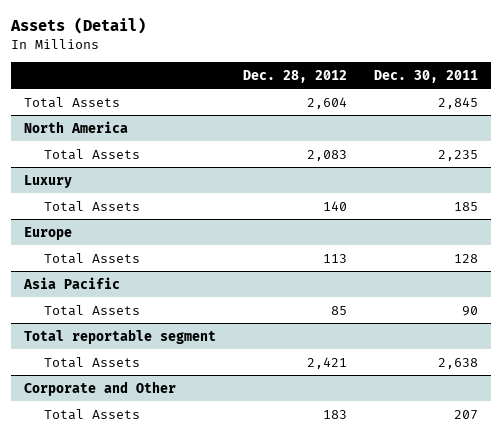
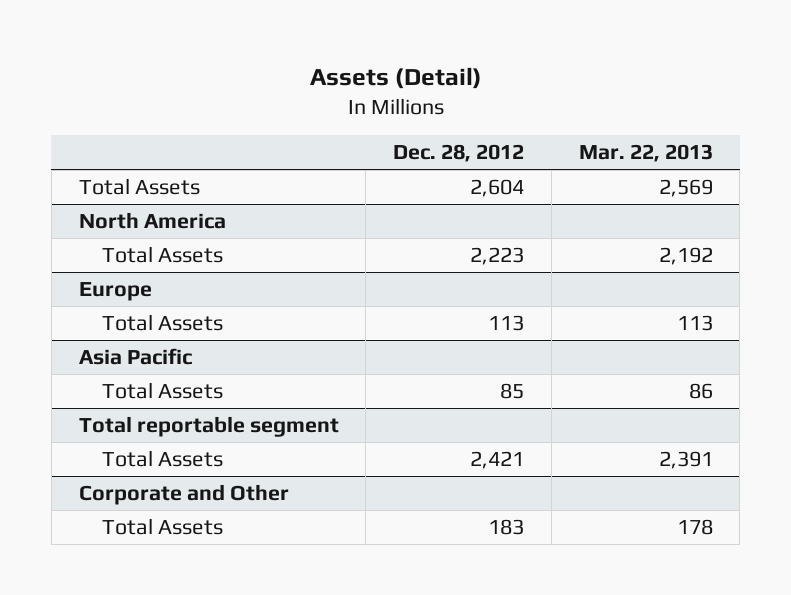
[373,70,478,84] Dec. 30, 2011 -> none
none -> [578,144,713,163] Mar. 22, 2013
[24,174,73,188] Luxury -> none
[44,200,141,212] Total Assets -> none
[307,149,348,161] 2,083 -> [470,247,525,266] 2,223

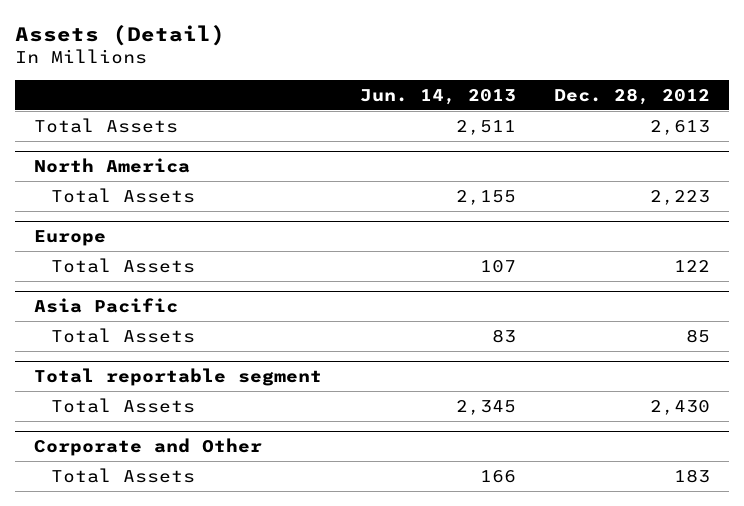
[578,144,713,163] Mar. 22, 2013 -> none
none -> [359,88,516,105] Jun. 14, 2013
[470,179,525,198] 2,604 -> [649,119,710,135] 2,613
[488,315,525,332] 113 -> [673,259,710,272] 122
[470,451,525,470] 2,421 -> [649,399,710,415] 2,430

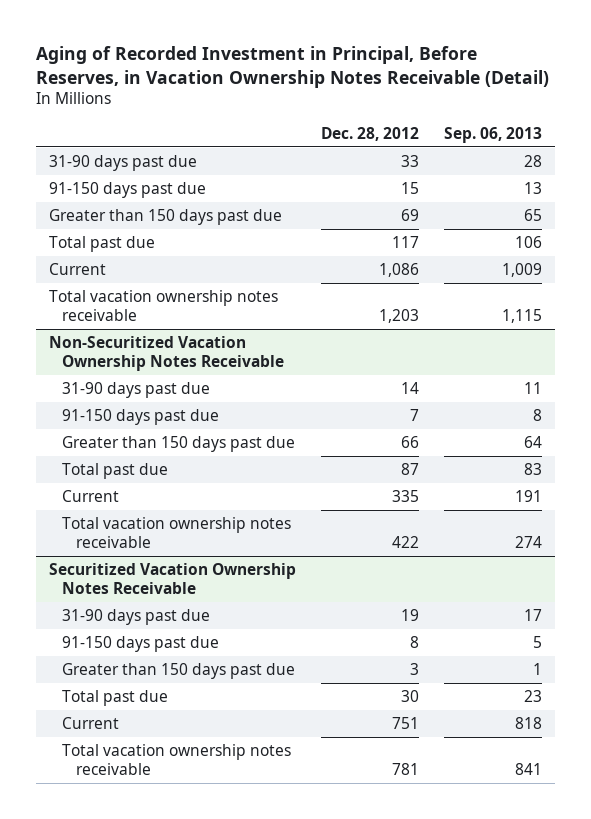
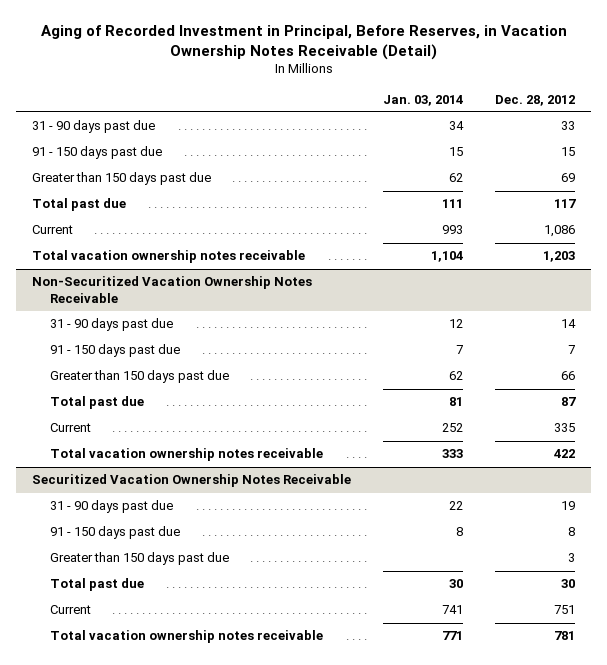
[444,126,543,143] Sep. 06, 2013 -> none
none -> [383,94,464,106] Jan. 03, 2014
[48,155,197,172] 31-90 days past due -> [32,120,156,134] 31 - 90 days past due
[48,182,206,199] 91-150 days past due -> [32,146,163,160] 91 - 150 days past due
[62,382,211,399] 31-90 days past due -> [49,318,173,332] 31 - 90 days past due
[62,409,220,426] 91-150 days past due -> [49,344,180,358] 91 - 150 days past due
[62,609,211,626] 31-90 days past due -> [49,500,173,514] 31 - 90 days past due
[62,636,220,653] 91-150 days past due -> [49,526,180,540] 91 - 150 days past due

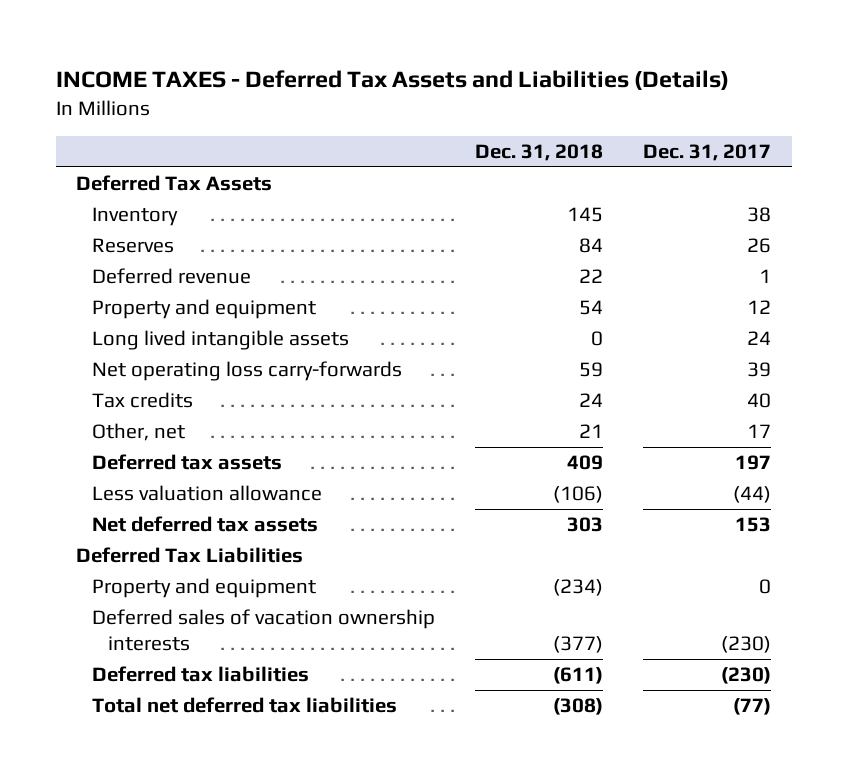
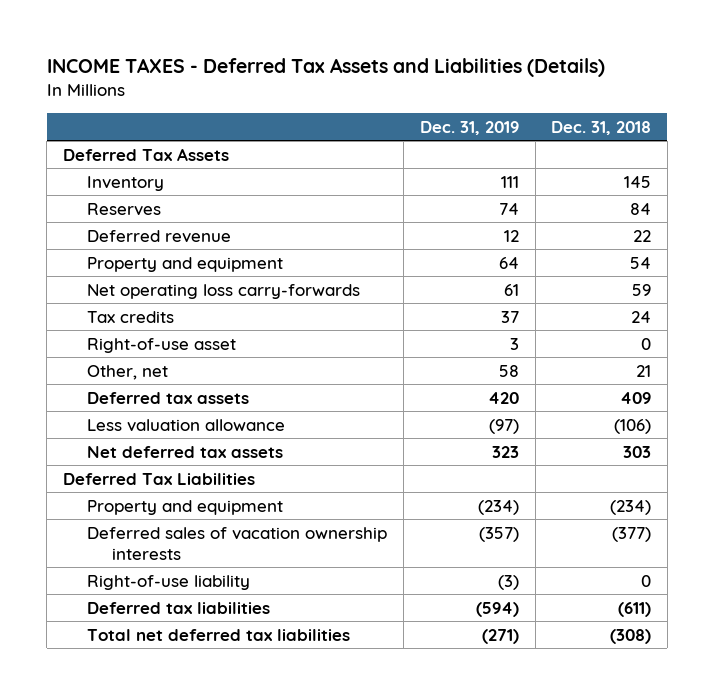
[643,143,772,161] Dec. 31, 2017 -> none
none -> [419,120,519,135] Dec. 31, 2019
[92,330,350,351] Long lived intangible assets -> none
none -> [87,337,237,353] Right-of-use asset
none -> [87,574,251,590] Right-of-use liability

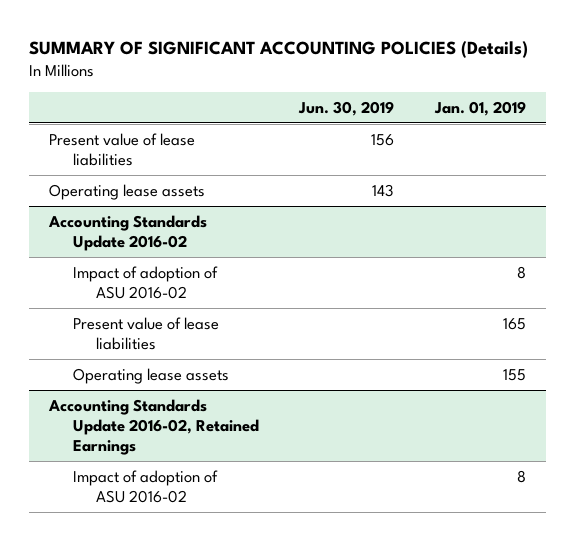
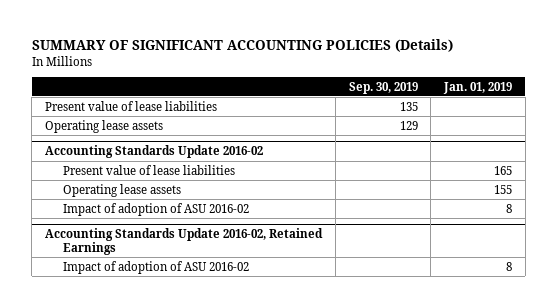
[298,100,395,116] Jun. 30, 2019 -> none
none -> [348,81,418,94] Sep. 30, 2019
[72,265,218,299] Impact of adoption of ASU 2016-02 -> [62,202,249,216] Impact of adoption of ASU 2016-02

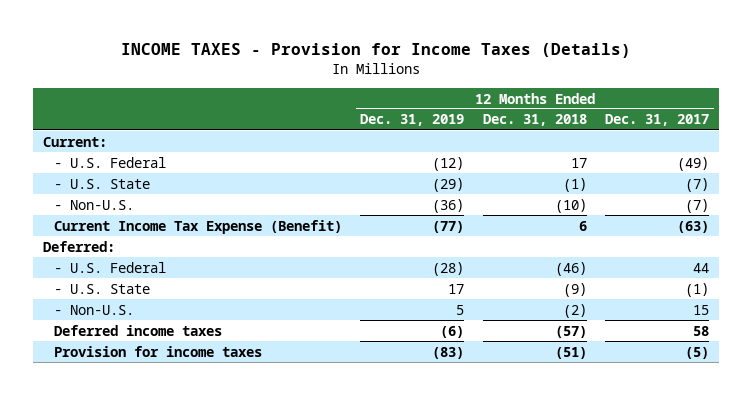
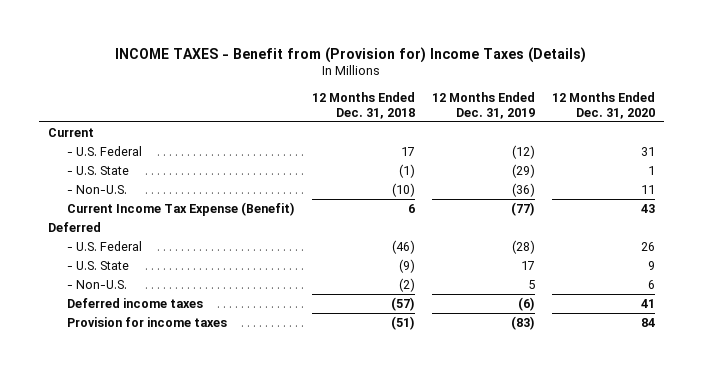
[121,43,632,59] INCOME TAXES - Provision for Income Taxes (Details) -> [115,46,587,63] INCOME TAXES - Benefit from (Provision for) Income Taxes (Details)
[605,114,710,127] Dec. 31, 2017 -> none
none -> [552,91,656,119] 12 Months Ended Dec. 31, 2020
[42,136,107,147] Current: -> [47,128,94,138] Current
[42,240,115,252] Deferred: -> [47,222,101,233] Deferred

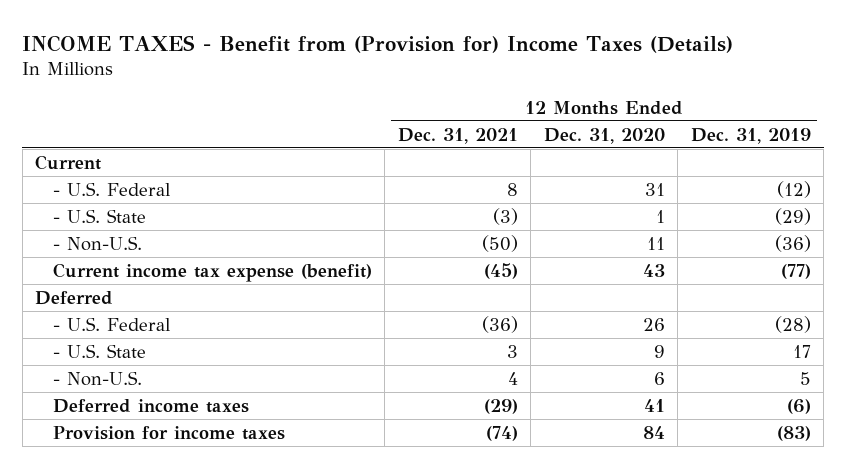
[312,91,416,119] 12 Months Ended Dec. 31, 2018 -> none
none -> [397,127,518,144] Dec. 31, 2021
[66,202,295,217] Current Income Tax Expense (Benefit) -> [52,262,372,282] Current income tax expense (benefit)

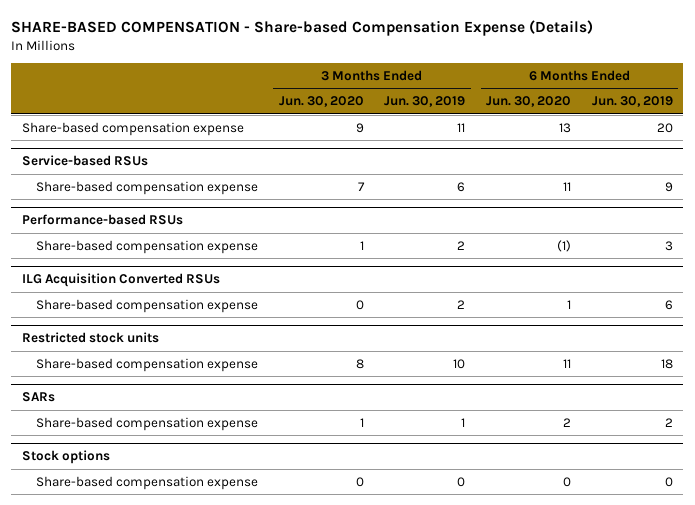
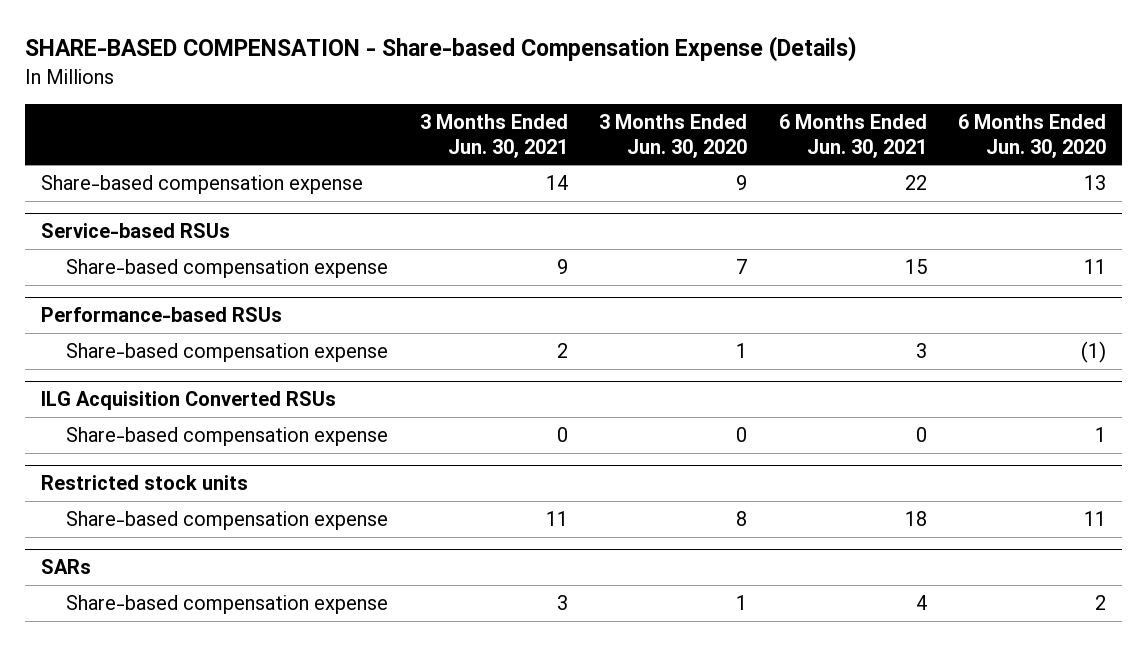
[384,96,466,108] Jun. 30, 2019 -> none
[591,96,673,108] Jun. 30, 2019 -> none
none -> [419,113,568,158] 3 Months Ended Jun. 30, 2021
none -> [778,113,927,158] 6 Months Ended Jun. 30, 2021
[21,450,110,465] Stock options -> none
[35,475,258,490] Share-based compensation expense -> none

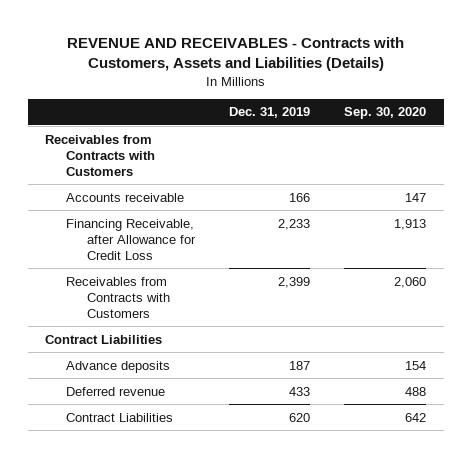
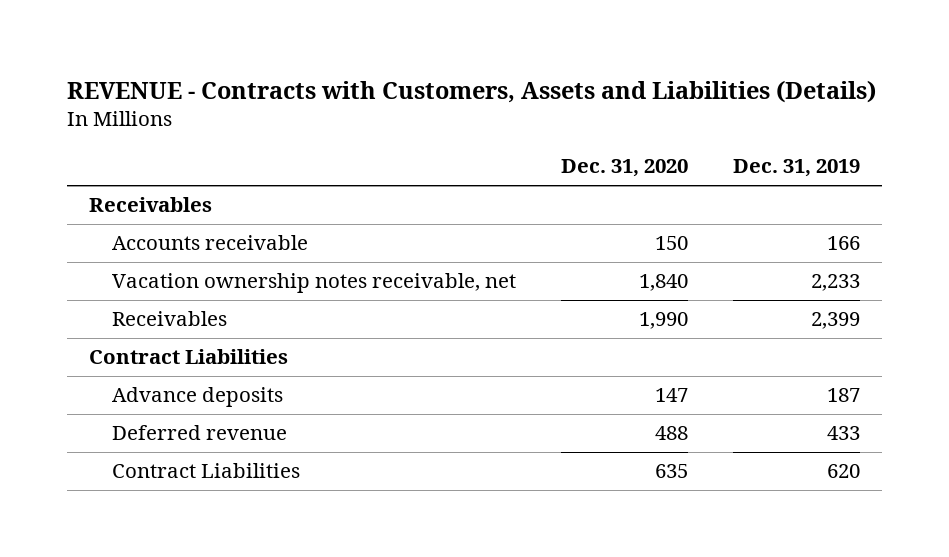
[66,37,404,72] REVENUE AND RECEIVABLES - Contracts with Customers, Assets and Liabilities (Details) -> [66,79,876,103] REVENUE - Contracts with Customers, Assets and Liabilities (Details)
[344,107,427,120] Sep. 30, 2020 -> none
none -> [560,159,688,178] Dec. 31, 2020
[45,134,155,176] Receivables from Contracts with Customers -> [88,197,212,213] Receivables
[65,218,196,260] Financing Receivable, after Allowance for Credit Loss -> [112,273,517,294] Vacation ownership notes receivable, net
[65,276,170,318] Receivables from Contracts with Customers -> [112,311,228,327] Receivables

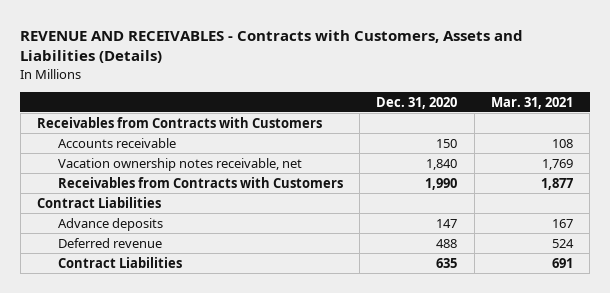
[66,79,876,103] REVENUE - Contracts with Customers, Assets and Liabilities (Details) -> [20,29,524,63] REVENUE AND RECEIVABLES - Contracts with Customers, Assets and Liabilities (Details)
[732,159,860,178] Dec. 31, 2019 -> none
none -> [490,96,573,109] Mar. 31, 2021
[88,197,212,213] Receivables -> [37,116,323,128] Receivables from Contracts with Customers
[112,311,228,327] Receivables -> [57,176,343,188] Receivables from Contracts with Customers

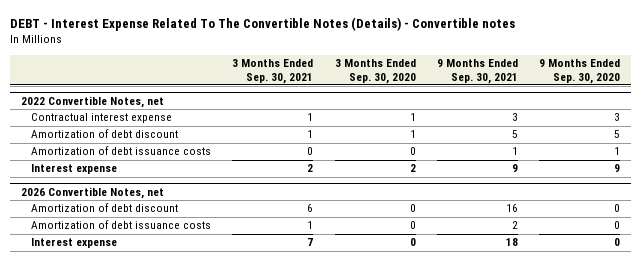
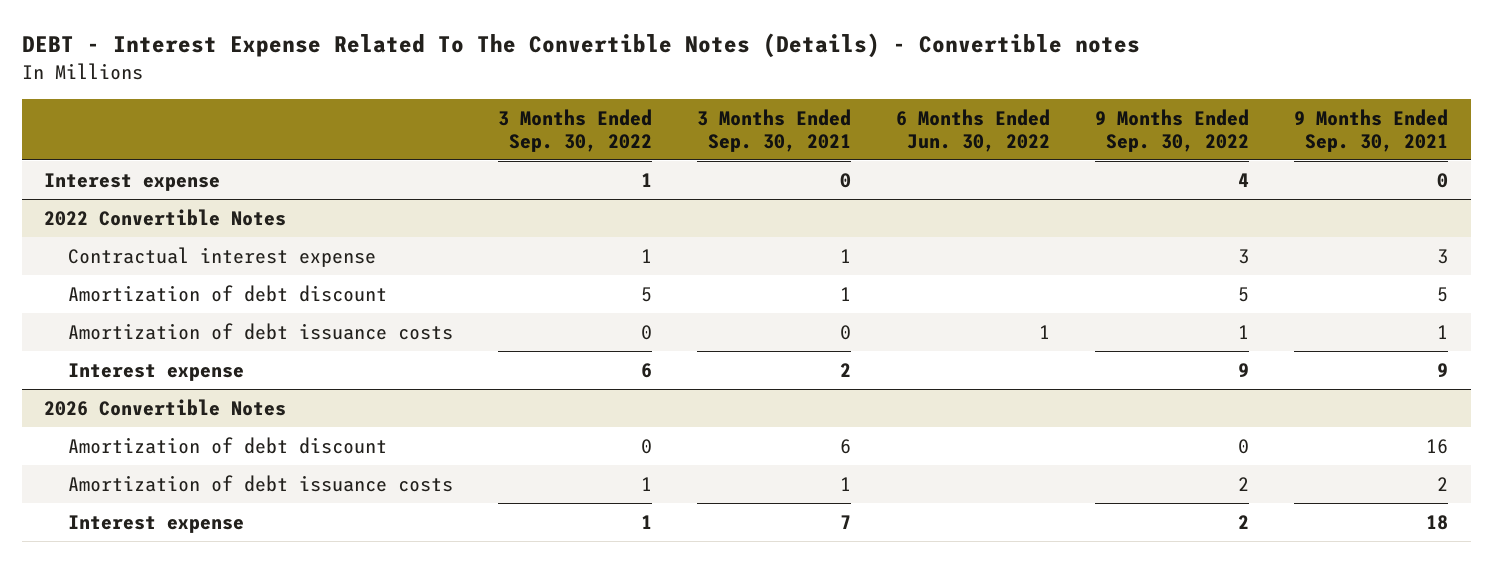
[334,59,416,84] 3 Months Ended Sep. 30, 2020 -> none
[539,59,621,84] 9 Months Ended Sep. 30, 2020 -> none
none -> [498,108,653,152] 3 Months Ended Sep. 30, 2022
none -> [896,108,1051,152] 6 Months Ended Jun. 30, 2022
none -> [1095,108,1250,152] 9 Months Ended Sep. 30, 2022
none -> [44,172,221,191] Interest expense
[20,96,164,109] 2022 Convertible Notes, net -> [44,208,287,226] 2022 Convertible Notes
[20,187,164,200] 2026 Convertible Notes, net -> [44,398,287,416] 2026 Convertible Notes

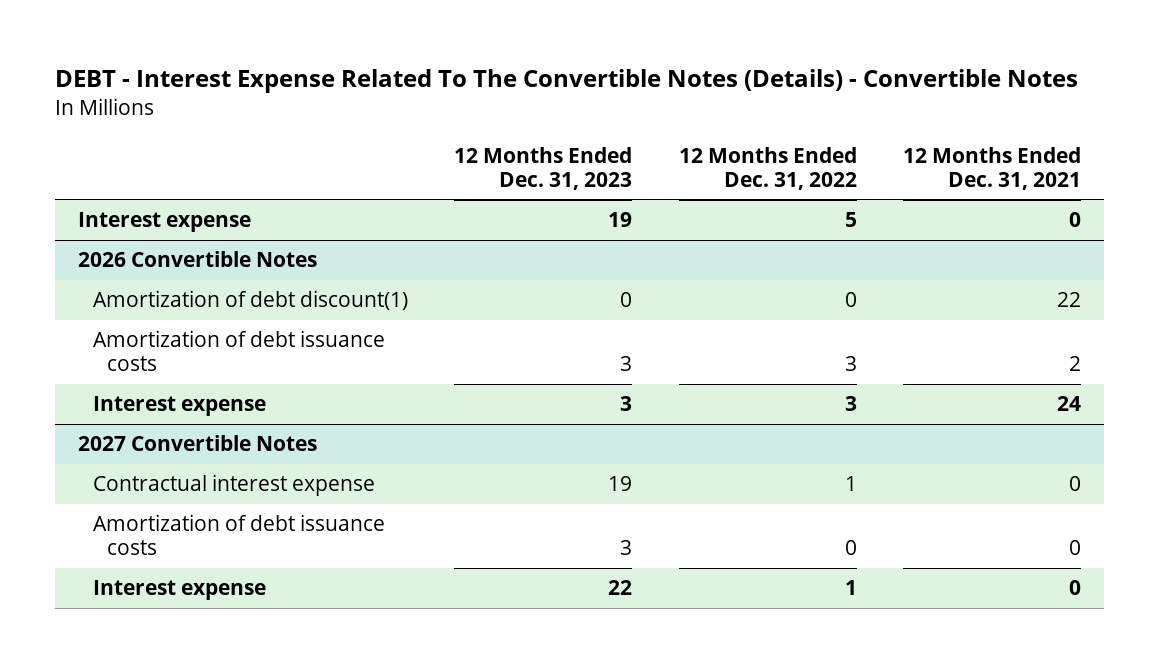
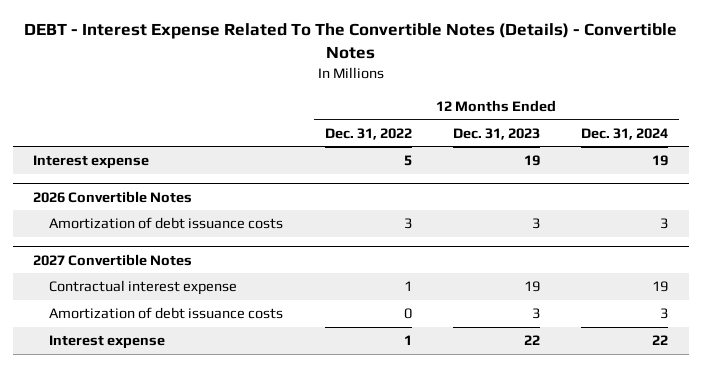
[903,146,1082,190] 12 Months Ended Dec. 31, 2021 -> none
none -> [581,127,669,140] Dec. 31, 2024
[92,290,408,311] Amortization of debt discount(1) -> none
[92,396,266,417] Interest expense -> none

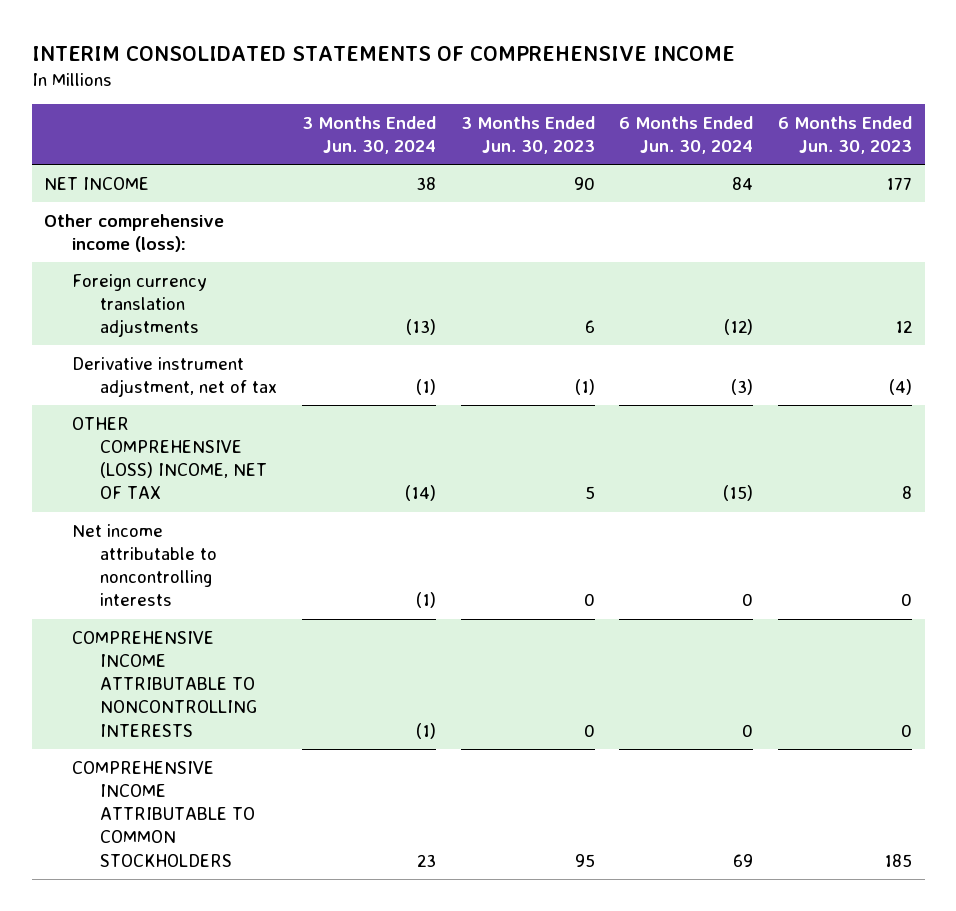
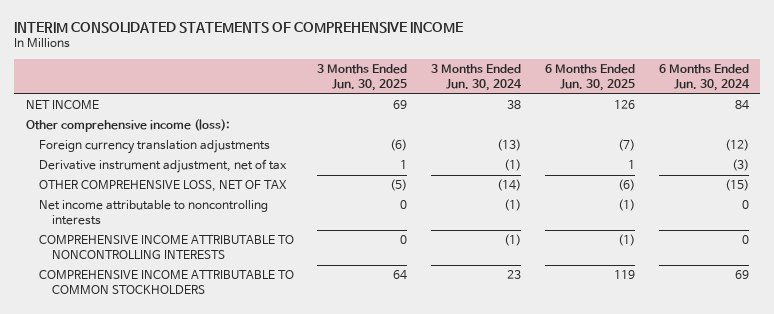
[460,116,595,155] 3 Months Ended Jun. 30, 2023 -> none
[778,116,913,155] 6 Months Ended Jun. 30, 2023 -> none
none -> [317,64,408,92] 3 Months Ended Jun. 30, 2025
none -> [544,64,635,92] 6 Months Ended Jun. 30, 2025
[71,416,267,500] OTHER COMPREHENSIVE (LOSS) INCOME, NET OF TAX -> [38,180,287,193] OTHER COMPREHENSIVE LOSS, NET OF TAX

